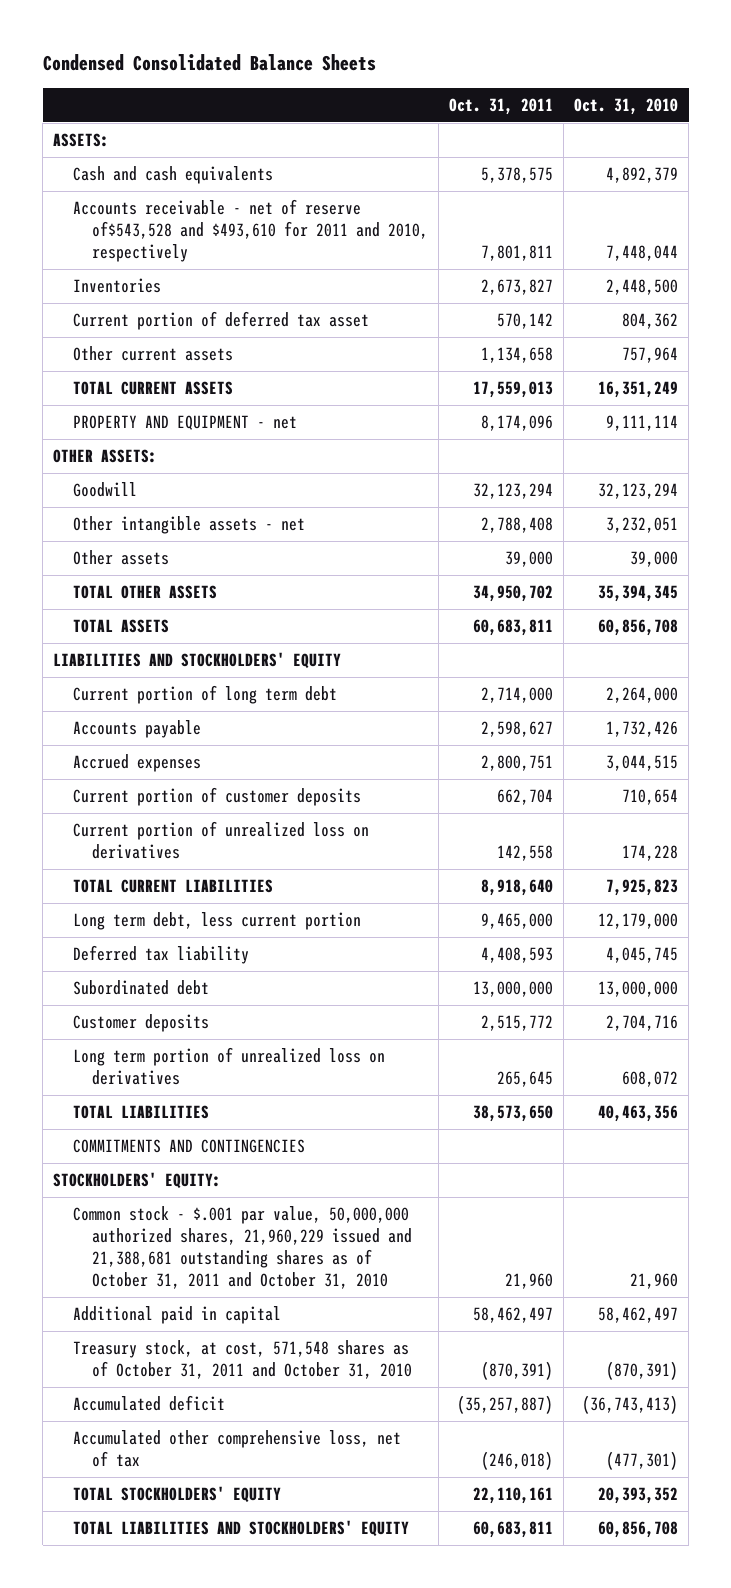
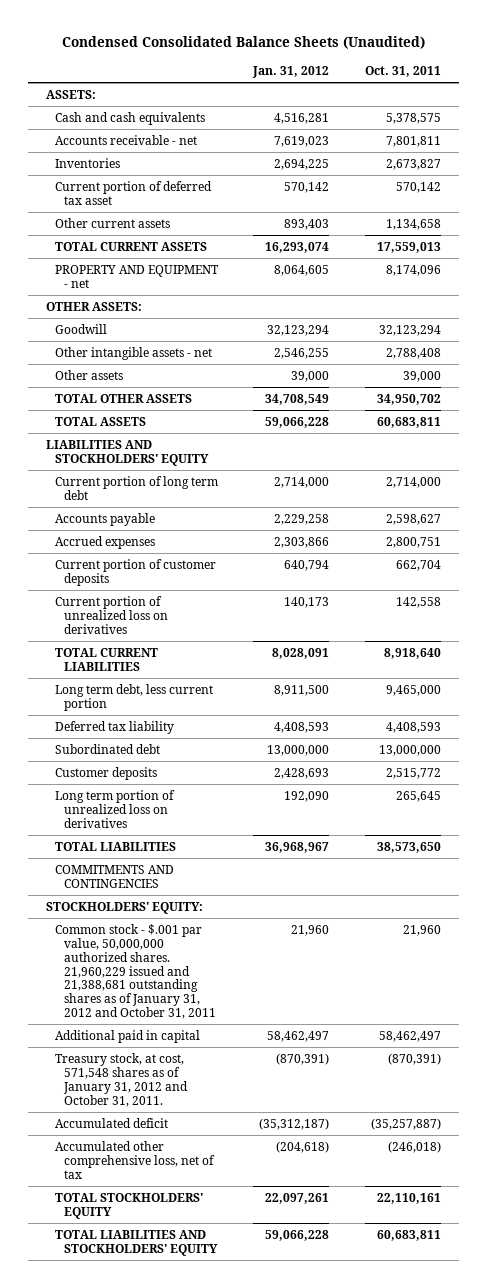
[42,53,376,71] Condensed Consolidated Balance Sheets -> [61,35,425,49] Condensed Consolidated Balance Sheets (Unaudited)
[574,97,679,115] Oct. 31, 2010 -> none
none -> [252,65,330,78] Jan. 31, 2012
[72,199,428,263] Accounts receivable - net of reserve of$543,528 and $493,610 for 2011 and 2010, respectively -> [54,134,197,145] Accounts receivable - net
[72,1206,412,1290] Common stock - $.001 par value, 50,000,000 authorized shares, 21,960,229 issued and 21,388,681 outstanding shares as of October 31, 2011 and October 31, 2010 -> [54,923,216,1020] Common stock - $.001 par value, 50,000,000 authorized shares. 21,960,229 issued and 21,388,681 outstanding shares as of January 31, 2012 and October 31, 2011
[72,1340,412,1380] Treasury stock, at cost, 571,548 shares as of October 31, 2011 and October 31, 2010 -> [54,1052,188,1107] Treasury stock, at cost, 571,548 shares as of January 31, 2012 and October 31, 2011.

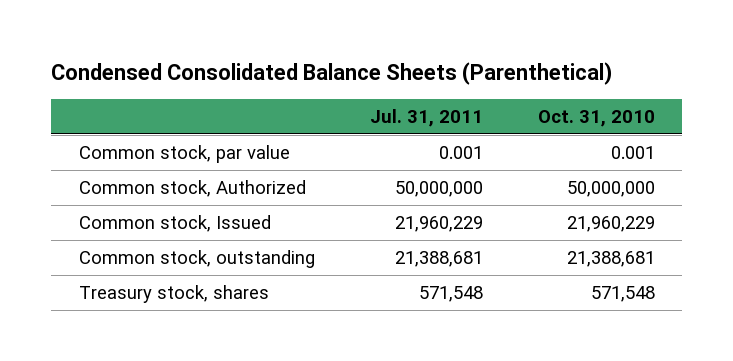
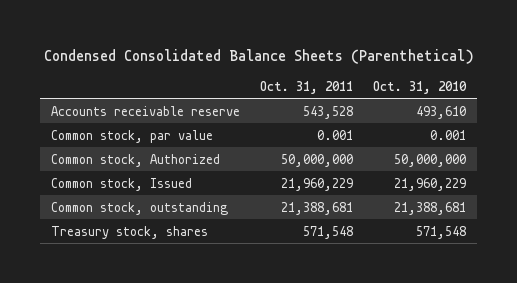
[369,108,483,127] Jul. 31, 2011 -> none
none -> [260,80,354,94] Oct. 31, 2011
none -> [50,105,240,116] Accounts receivable reserve

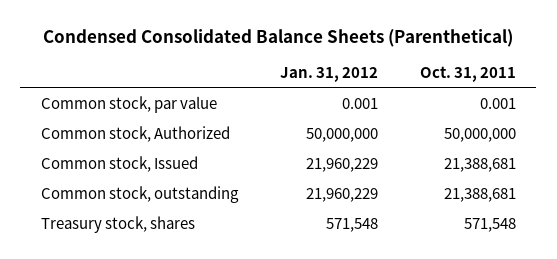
[373,80,468,94] Oct. 31, 2010 -> none
none -> [279,67,378,83] Jan. 31, 2012
[50,105,240,116] Accounts receivable reserve -> none
[281,177,354,191] 21,960,229 -> [443,158,516,173] 21,388,681

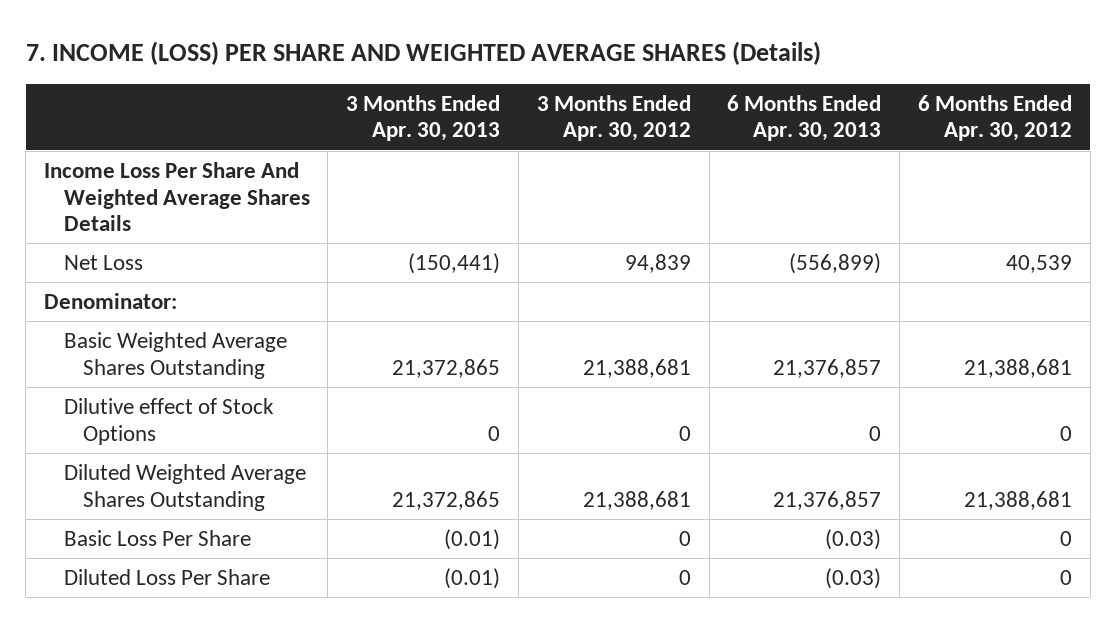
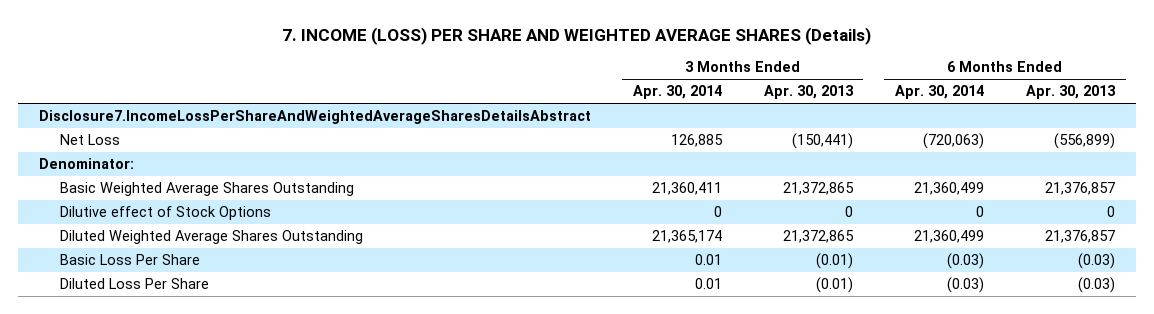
[536,94,691,142] 3 Months Ended Apr. 30, 2012 -> none
[918,94,1073,142] 6 Months Ended Apr. 30, 2012 -> none
none -> [632,85,722,100] Apr. 30, 2014
none -> [894,85,984,100] Apr. 30, 2014
[44,161,310,232] Income Loss Per Share And Weighted Average Shares Details -> [38,110,591,125] Disclosure7.IncomeLossPerShareAndWeightedAverageSharesDetailsAbstract

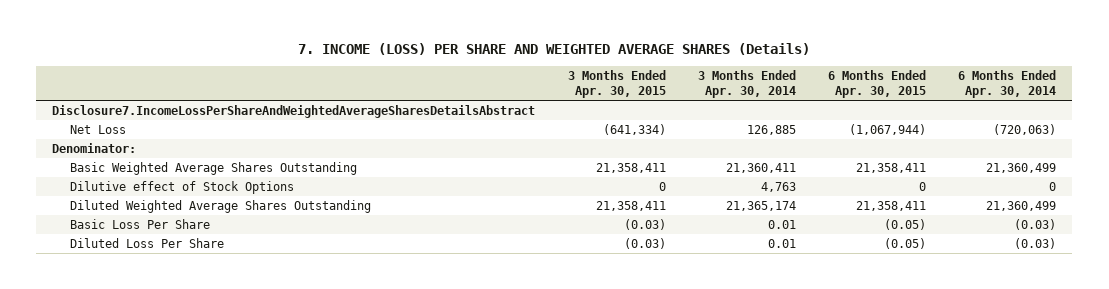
[763,85,854,100] Apr. 30, 2013 -> none
[1025,85,1116,100] Apr. 30, 2013 -> none
none -> [567,70,666,99] 3 Months Ended Apr. 30, 2015
none -> [828,70,927,99] 6 Months Ended Apr. 30, 2015
[713,206,722,218] 0 -> [760,181,796,192] 4,763

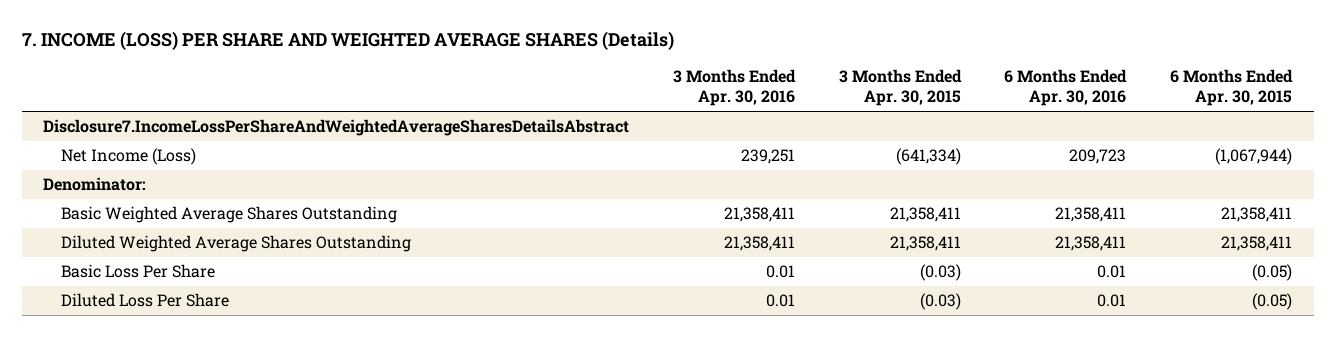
[697,70,796,99] 3 Months Ended Apr. 30, 2014 -> none
[958,70,1057,99] 6 Months Ended Apr. 30, 2014 -> none
none -> [673,69,797,107] 3 Months Ended Apr. 30, 2016
none -> [1004,69,1128,107] 6 Months Ended Apr. 30, 2016
[70,124,127,134] Net Loss -> [60,148,196,166] Net Income (Loss)
[70,180,295,194] Dilutive effect of Stock Options -> none

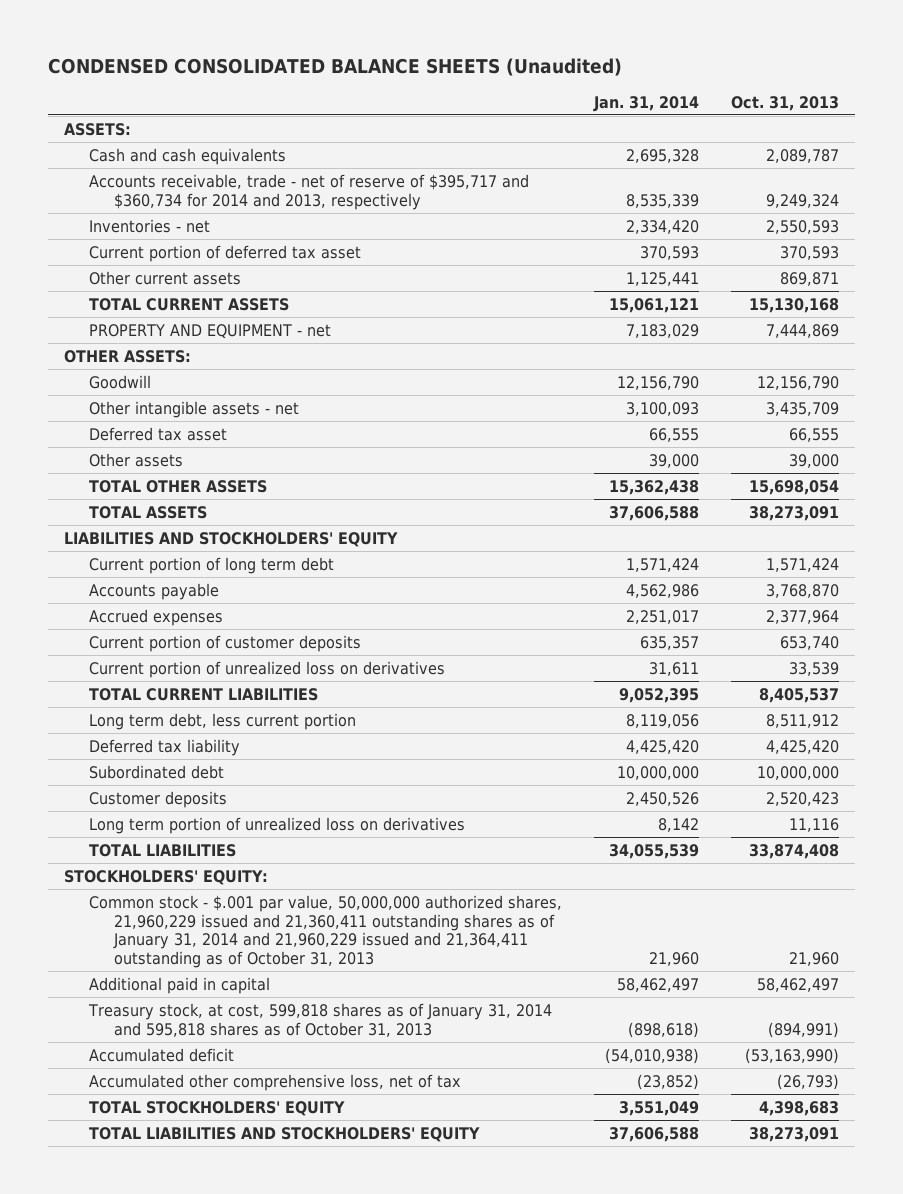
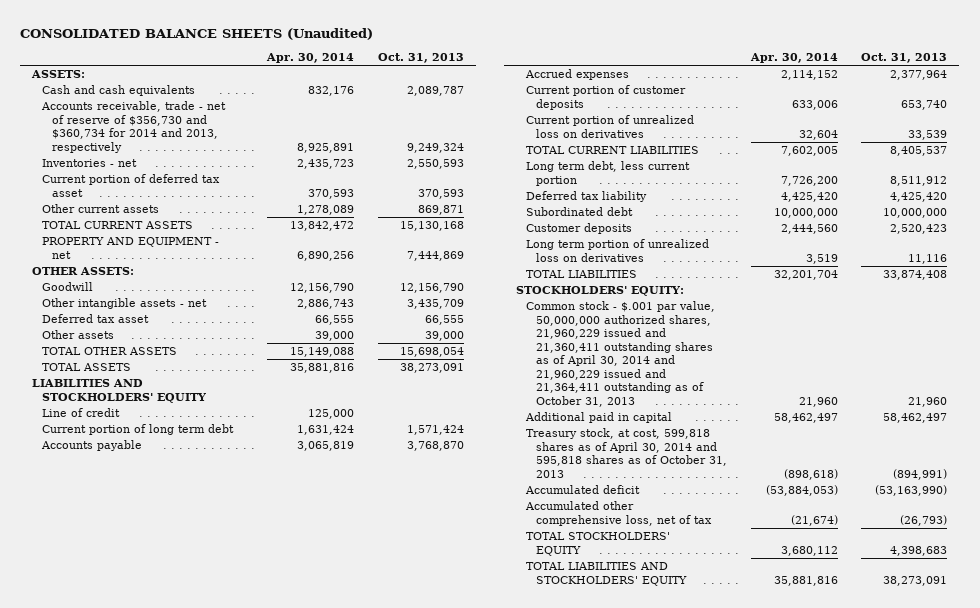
[48,57,623,76] CONDENSED CONSOLIDATED BALANCE SHEETS (Unaudited) -> [20,27,374,40] CONSOLIDATED BALANCE SHEETS (Unaudited)
[593,95,700,112] Jan. 31, 2014 -> none
none -> [266,52,355,63] Apr. 30, 2014
[89,173,530,210] Accounts receivable, trade - net of reserve of $395,717 and $360,734 for 2014 and 2013, respectively -> [41,101,227,153] Accounts receivable, trade - net of reserve of $356,730 and $360,734 for 2014 and 2013, respectively
none -> [42,408,121,418] Line of credit
[89,894,563,969] Common stock - $.001 par value, 50,000,000 authorized shares, 21,960,229 issued and 21,360,411 outstanding shares as of January 31, 2014 and 21,960,229 issued and 21,364,411 outstanding as of October 31, 2013 -> [525,301,715,407] Common stock - $.001 par value, 50,000,000 authorized shares, 21,960,229 issued and 21,360,411 outstanding shares as of April 30, 2014 and 21,960,229 issued and 21,364,411 outstanding as of October 31, 2013
[88,1002,553,1037] Treasury stock, at cost, 599,818 shares as of January 31, 2014 and 595,818 shares as of October 31, 2013 -> [525,428,727,478] Treasury stock, at cost, 599,818 shares as of April 30, 2014 and 595,818 shares as of October 31, 2013

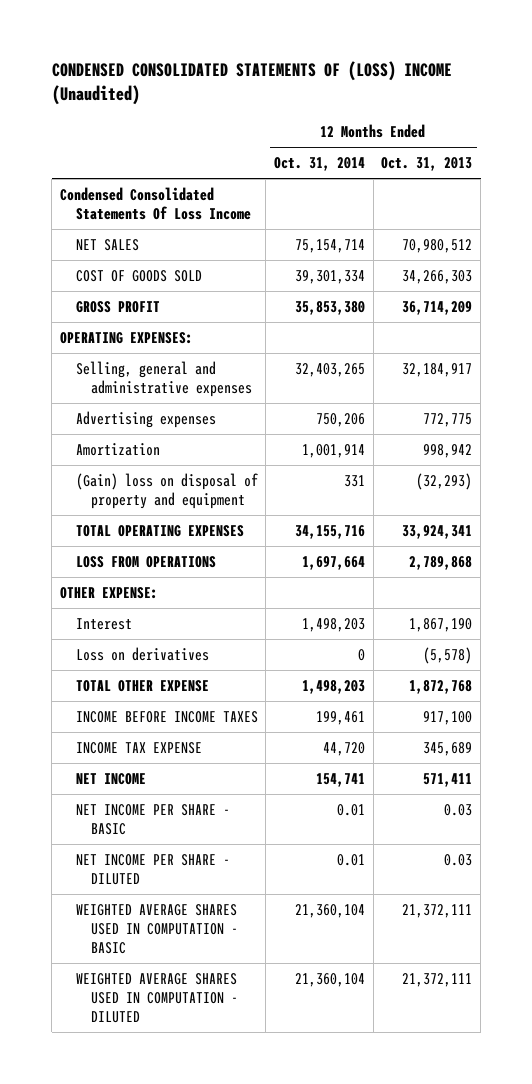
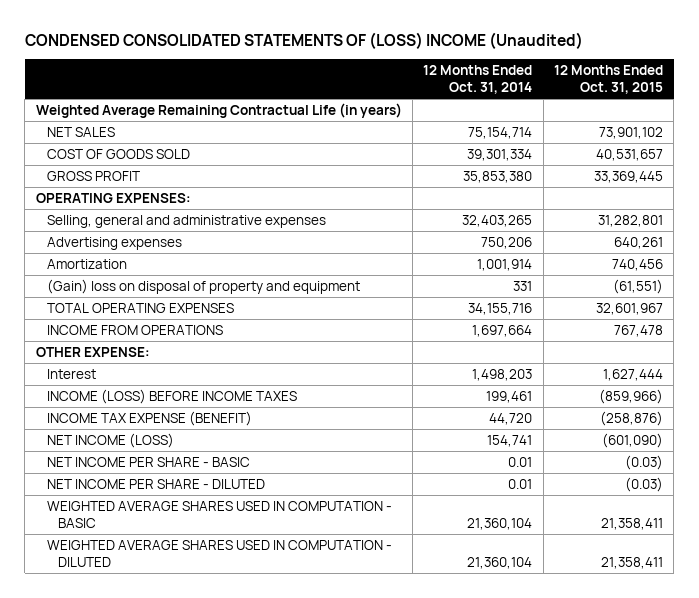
[381,157,473,172] Oct. 31, 2013 -> none
none -> [553,65,663,95] 12 Months Ended Oct. 31, 2015
[59,187,251,221] Condensed Consolidated Statements Of Loss Income -> [35,102,402,118] Weighted Average Remaining Contractual Life (in years)
[75,556,216,569] LOSS FROM OPERATIONS -> [46,324,223,335] INCOME FROM OPERATIONS
[75,647,209,662] Loss on derivatives -> none
[75,680,209,693] TOTAL OTHER EXPENSE -> none
[75,711,258,724] INCOME BEFORE INCOME TAXES -> [46,388,297,404] INCOME (LOSS) BEFORE INCOME TAXES
[75,742,202,755] INCOME TAX EXPENSE -> [46,410,252,426] INCOME TAX EXPENSE (BENEFIT)
[75,773,146,786] NET INCOME -> [46,432,174,448] NET INCOME (LOSS)

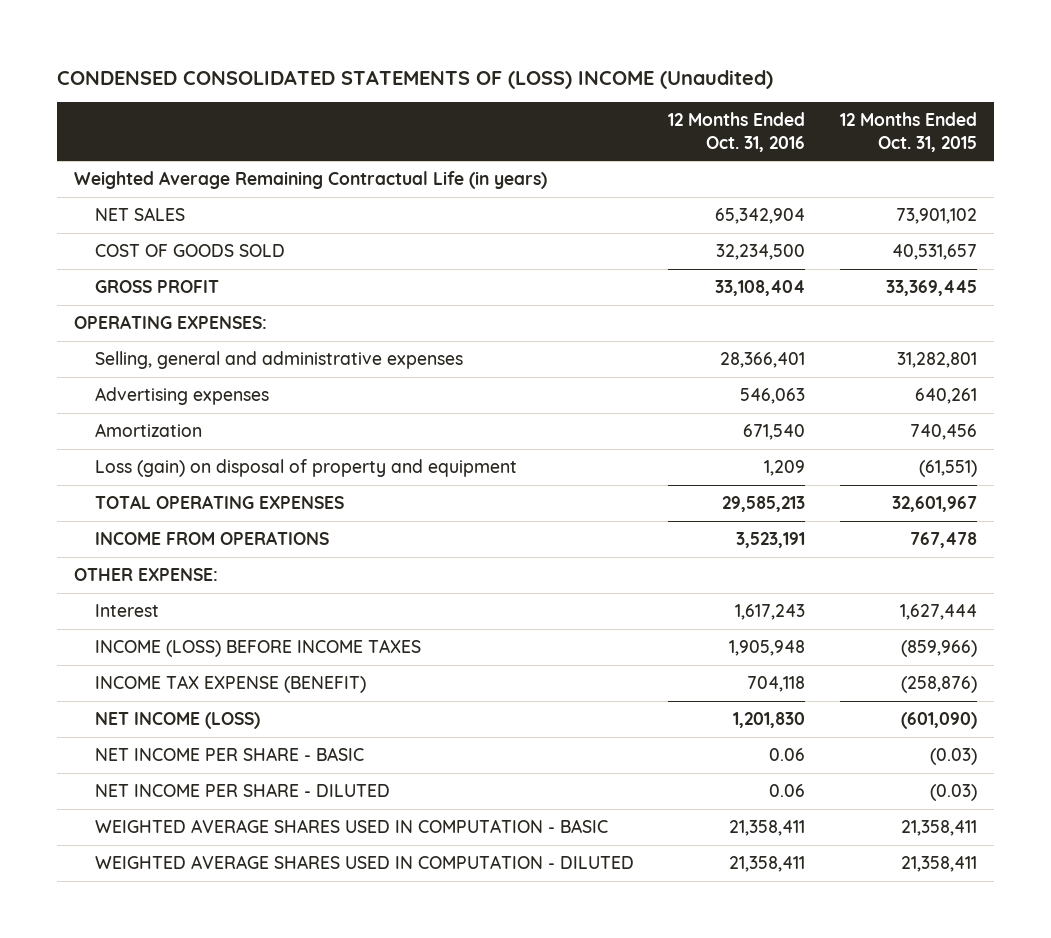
[423,65,533,95] 12 Months Ended Oct. 31, 2014 -> none
none -> [668,112,806,152] 12 Months Ended Oct. 31, 2016
[46,278,360,294] (Gain) loss on disposal of property and equipment -> [95,459,518,478] Loss (gain) on disposal of property and equipment

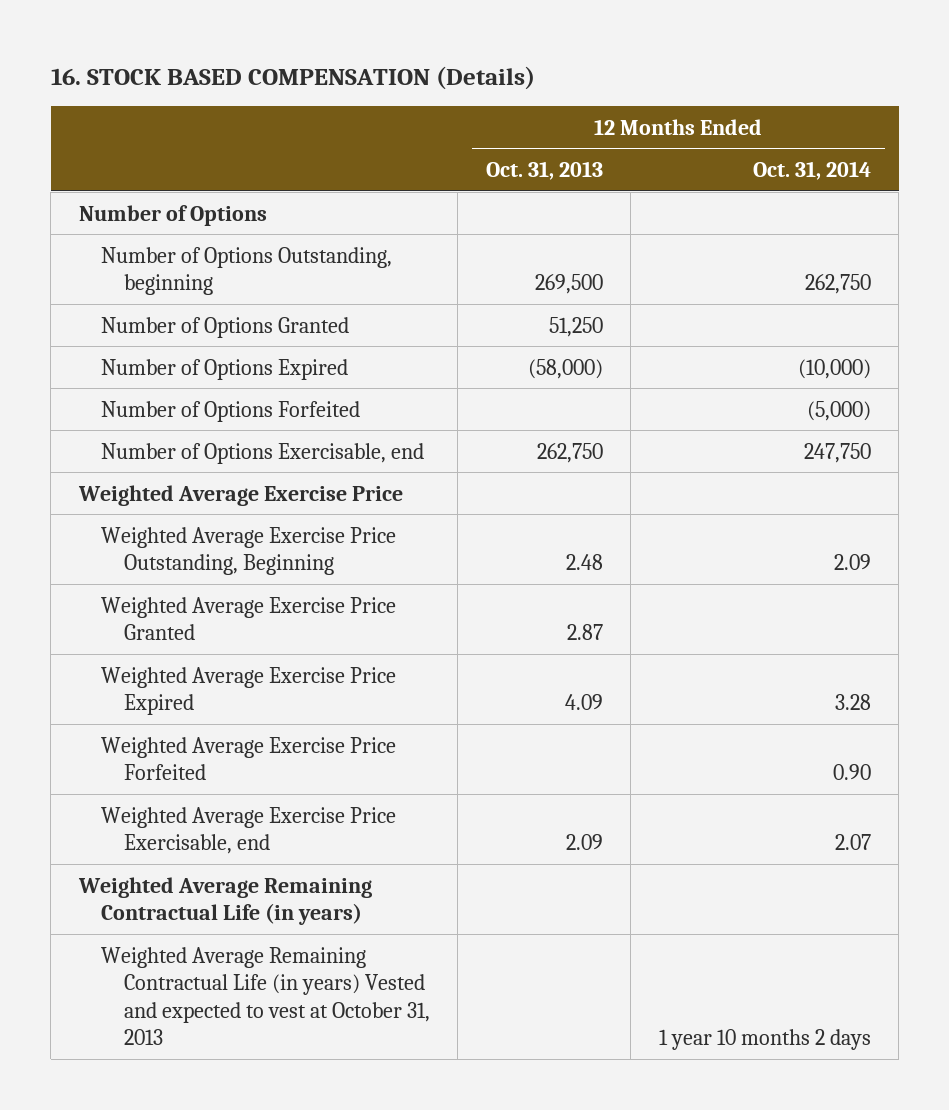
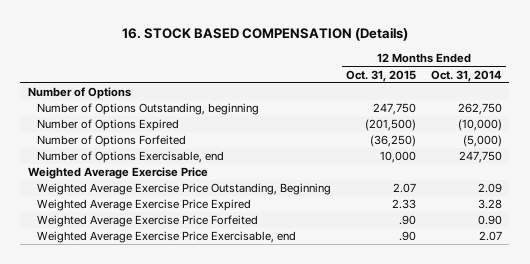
[485,161,603,181] Oct. 31, 2013 -> none
none -> [346,69,417,82] Oct. 31, 2015
[101,316,350,338] Number of Options Granted -> none
[101,596,397,641] Weighted Average Exercise Price Granted -> none
[77,876,372,926] Weighted Average Remaining Contractual Life (in years) -> none
[101,946,430,1046] Weighted Average Remaining Contractual Life (in years) Vested and expected to vest at October 31, 2013 -> none

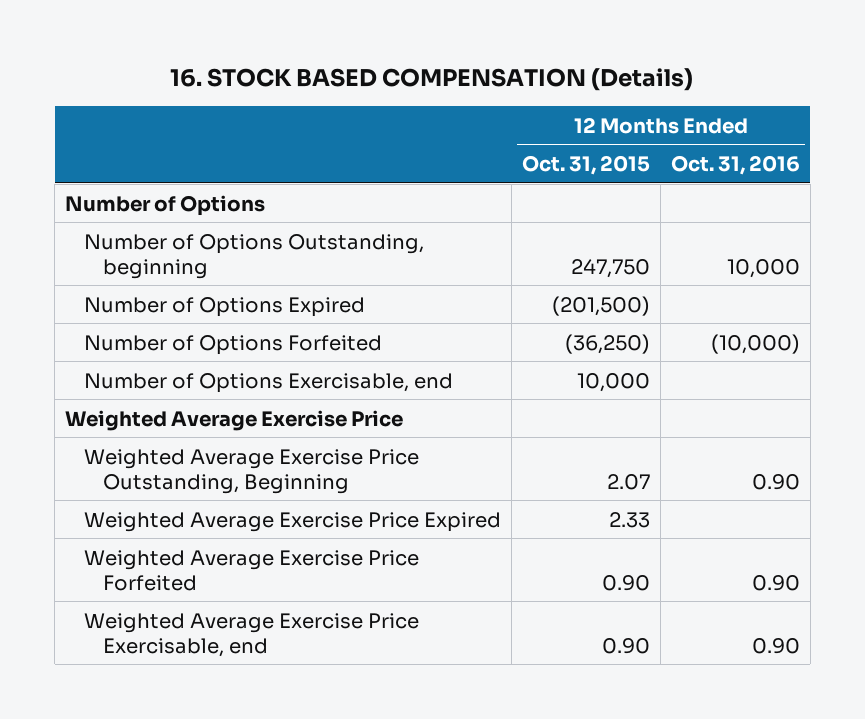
[430,69,502,82] Oct. 31, 2014 -> none
none -> [670,155,800,176] Oct. 31, 2016
[399,215,417,226] .90 -> [601,574,650,591] 0.90
[399,231,417,242] .90 -> [601,637,650,654] 0.90

